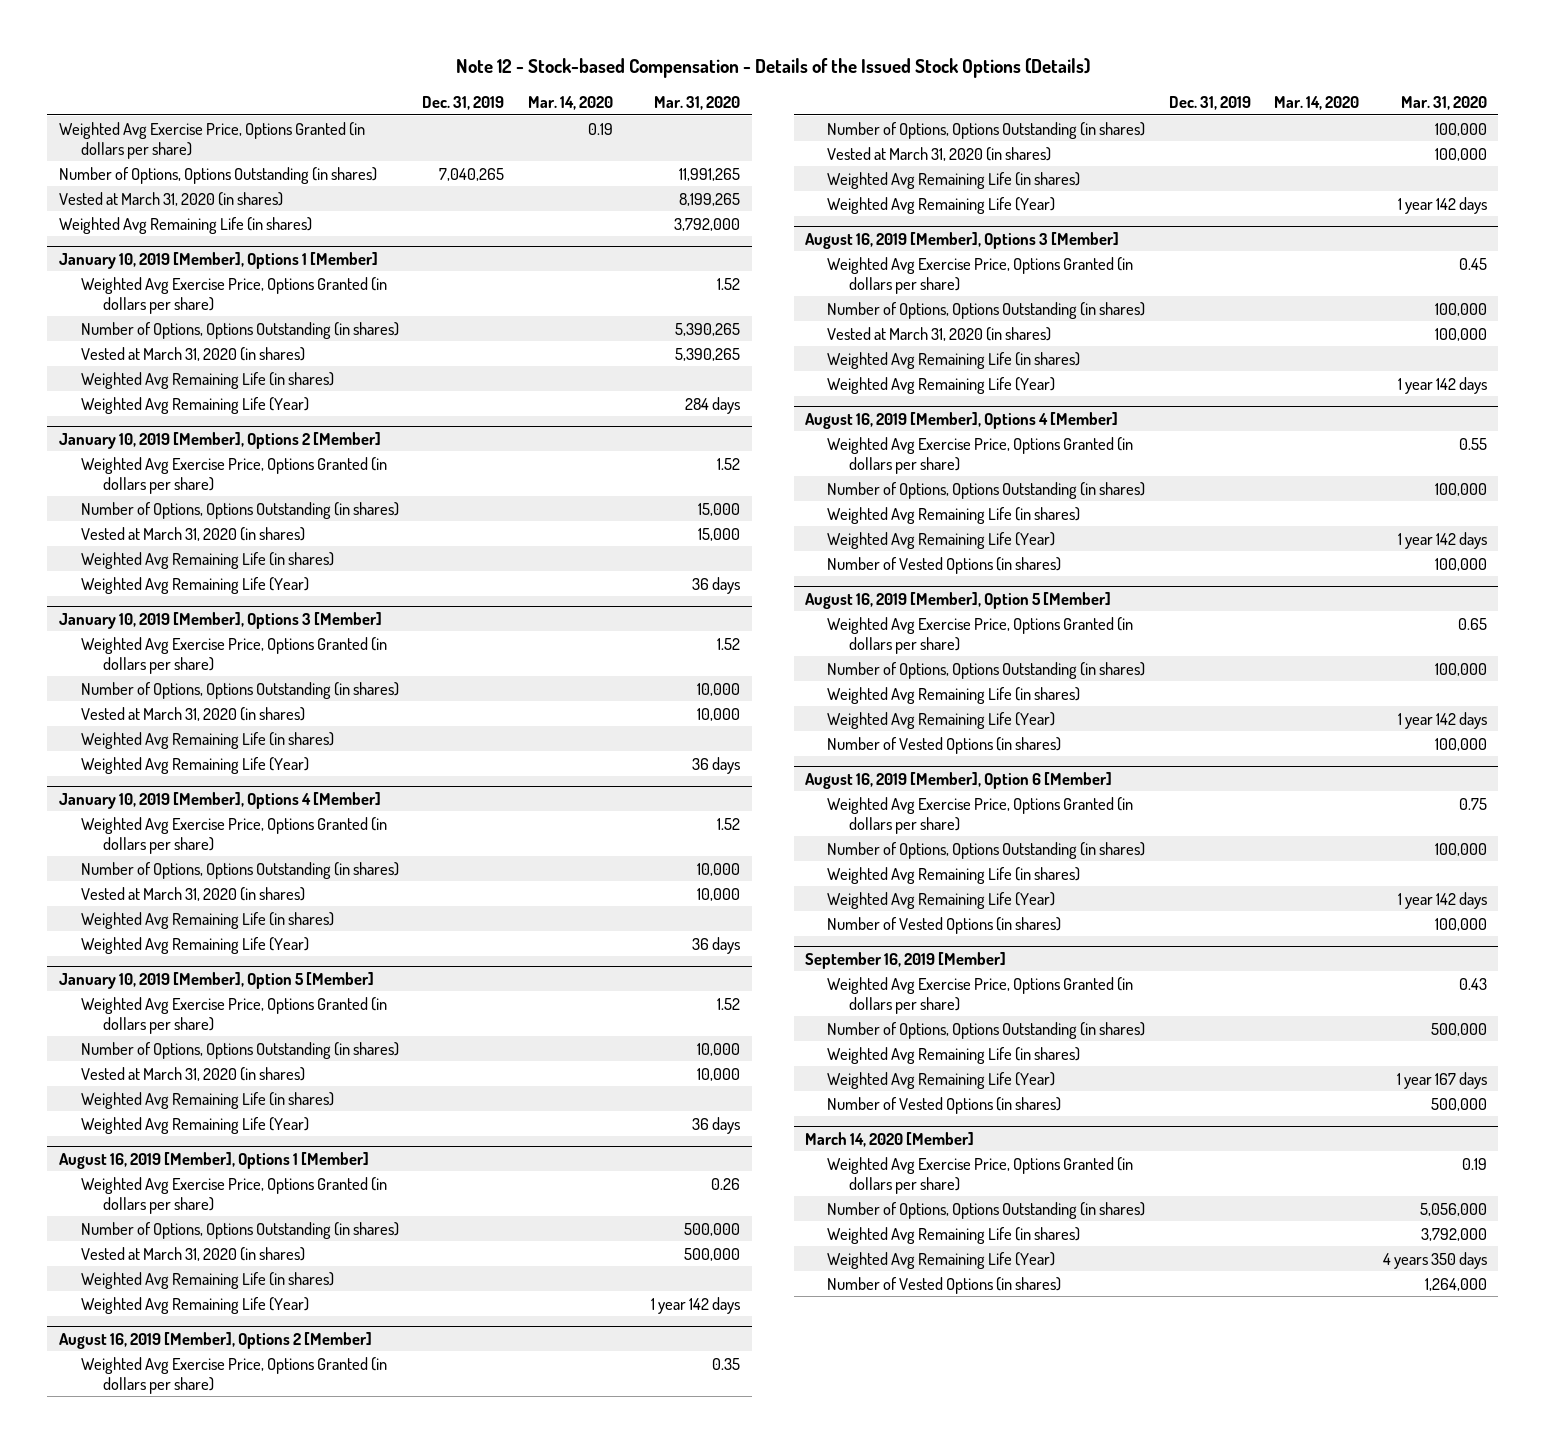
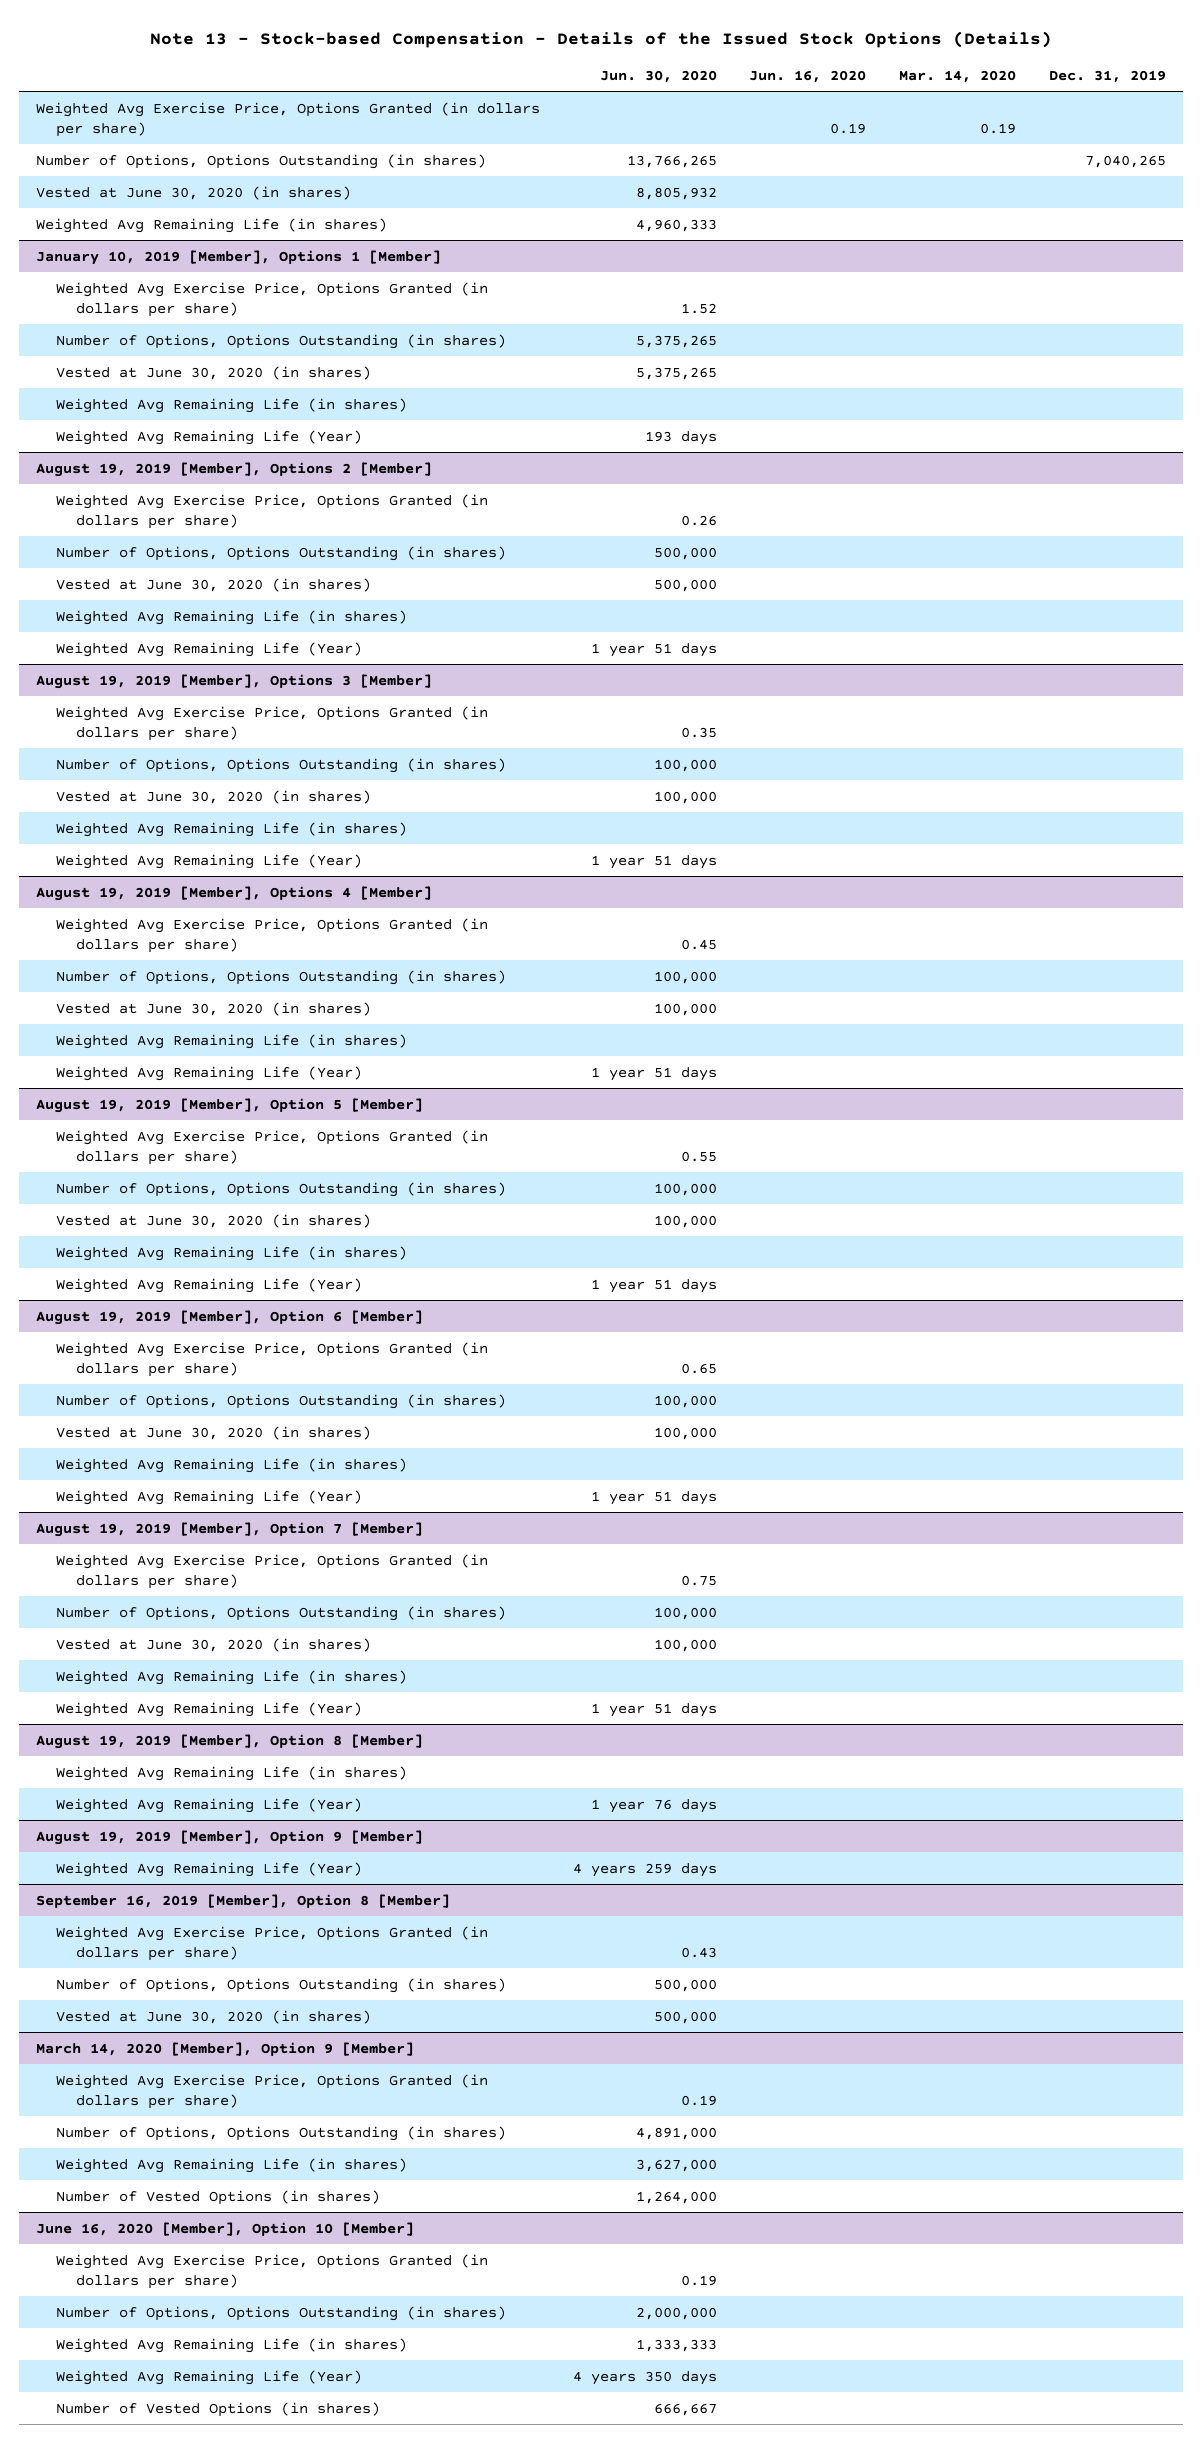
[455,58,1090,79] Note 12 - Stock-based Compensation - Details of the Issued Stock Options (Details) -> [149,30,1052,48] Note 13 - Stock-based Compensation - Details of the Issued Stock Options (Details)
[654,96,741,111] Mar. 31, 2020 -> none
none -> [599,69,717,83] Jun. 30, 2020
none -> [749,69,867,83] Jun. 16, 2020
[59,191,284,206] Vested at March 31, 2020 (in shares) -> [35,185,351,200] Vested at June 30, 2020 (in shares)
[80,346,305,361] Vested at March 31, 2020 (in shares) -> [55,365,371,380] Vested at June 30, 2020 (in shares)
[59,431,382,449] January 10, 2019 [Member], Options 2 [Member] -> none
[80,456,387,494] Weighted Avg Exercise Price, Options Granted (in dollars per share) -> none
[80,501,399,519] Number of Options, Options Outstanding (in shares) -> none
[80,526,305,541] Vested at March 31, 2020 (in shares) -> none
[80,551,334,569] Weighted Avg Remaining Life (in shares) -> none
[80,576,309,594] Weighted Avg Remaining Life (Year) -> none
[59,611,383,629] January 10, 2019 [Member], Options 3 [Member] -> none
[80,636,387,674] Weighted Avg Exercise Price, Options Granted (in dollars per share) -> none
[80,681,399,699] Number of Options, Options Outstanding (in shares) -> none
[80,706,305,721] Vested at March 31, 2020 (in shares) -> none
[80,731,334,749] Weighted Avg Remaining Life (in shares) -> none
[80,756,309,774] Weighted Avg Remaining Life (Year) -> none
[59,791,382,809] January 10, 2019 [Member], Options 4 [Member] -> none
[80,816,387,854] Weighted Avg Exercise Price, Options Granted (in dollars per share) -> none
[80,861,399,879] Number of Options, Options Outstanding (in shares) -> none
[80,886,305,901] Vested at March 31, 2020 (in shares) -> none
[80,911,334,929] Weighted Avg Remaining Life (in shares) -> none
[80,936,309,954] Weighted Avg Remaining Life (Year) -> none
[59,971,375,989] January 10, 2019 [Member], Option 5 [Member] -> none
[80,996,387,1034] Weighted Avg Exercise Price, Options Granted (in dollars per share) -> none
[80,1041,399,1059] Number of Options, Options Outstanding (in shares) -> none
[80,1066,305,1081] Vested at March 31, 2020 (in shares) -> none
[80,1091,334,1109] Weighted Avg Remaining Life (in shares) -> none
[80,1116,309,1134] Weighted Avg Remaining Life (Year) -> none
[59,1151,370,1169] August 16, 2019 [Member], Options 1 [Member] -> none
[80,1176,387,1214] Weighted Avg Exercise Price, Options Granted (in dollars per share) -> none
[80,1221,399,1239] Number of Options, Options Outstanding (in shares) -> none
[80,1246,305,1261] Vested at March 31, 2020 (in shares) -> none
[80,1271,334,1289] Weighted Avg Remaining Life (in shares) -> none
[80,1296,309,1314] Weighted Avg Remaining Life (Year) -> none
[59,1331,373,1349] August 16, 2019 [Member], Options 2 [Member] -> [35,461,432,477] August 19, 2019 [Member], Options 2 [Member]
[827,146,1052,161] Vested at March 31, 2020 (in shares) -> [55,577,371,592] Vested at June 30, 2020 (in shares)
[805,231,1120,249] August 16, 2019 [Member], Options 3 [Member] -> [35,673,432,689] August 19, 2019 [Member], Options 3 [Member]
[827,326,1052,341] Vested at March 31, 2020 (in shares) -> [55,789,371,804] Vested at June 30, 2020 (in shares)
[805,411,1119,429] August 16, 2019 [Member], Options 4 [Member] -> [35,885,432,901] August 19, 2019 [Member], Options 4 [Member]
none -> [55,1001,371,1016] Vested at June 30, 2020 (in shares)
[827,556,1062,574] Number of Vested Options (in shares) -> none
[805,591,1112,609] August 16, 2019 [Member], Option 5 [Member] -> [35,1097,423,1113] August 19, 2019 [Member], Option 5 [Member]
none -> [55,1213,371,1228] Vested at June 30, 2020 (in shares)
[827,736,1062,754] Number of Vested Options (in shares) -> none
[805,771,1113,789] August 16, 2019 [Member], Option 6 [Member] -> [35,1309,423,1325] August 19, 2019 [Member], Option 6 [Member]
none -> [55,1425,371,1440] Vested at June 30, 2020 (in shares)
[827,916,1062,934] Number of Vested Options (in shares) -> none
none -> [35,1521,423,1537] August 19, 2019 [Member], Option 7 [Member]
none -> [55,1553,488,1589] Weighted Avg Exercise Price, Options Granted (in dollars per share)
none -> [55,1605,506,1621] Number of Options, Options Outstanding (in shares)
none -> [55,1637,371,1652] Vested at June 30, 2020 (in shares)
none -> [55,1669,407,1685] Weighted Avg Remaining Life (in shares)
none -> [55,1701,362,1717] Weighted Avg Remaining Life (Year)
none -> [35,1733,423,1749] August 19, 2019 [Member], Option 8 [Member]
none -> [55,1765,407,1781] Weighted Avg Remaining Life (in shares)
none -> [55,1797,362,1813] Weighted Avg Remaining Life (Year)
none -> [35,1829,423,1845] August 19, 2019 [Member], Option 9 [Member]
none -> [55,1861,362,1877] Weighted Avg Remaining Life (Year)
[805,951,1007,969] September 16, 2019 [Member] -> [35,1893,450,1908] September 16, 2019 [Member], Option 8 [Member]
[827,1046,1081,1064] Weighted Avg Remaining Life (in shares) -> none
[827,1071,1056,1089] Weighted Avg Remaining Life (Year) -> none
[827,1096,1062,1114] Number of Vested Options (in shares) -> none
none -> [55,2009,371,2024] Vested at June 30, 2020 (in shares)
[805,1131,975,1147] March 14, 2020 [Member] -> [35,2041,414,2056] March 14, 2020 [Member], Option 9 [Member]
[827,1251,1056,1269] Weighted Avg Remaining Life (Year) -> none
none -> [35,2221,414,2236] June 16, 2020 [Member], Option 10 [Member]
none -> [55,2253,488,2289] Weighted Avg Exercise Price, Options Granted (in dollars per share)
none -> [55,2305,506,2321] Number of Options, Options Outstanding (in shares)
none -> [55,2337,407,2353] Weighted Avg Remaining Life (in shares)
none -> [55,2369,362,2385] Weighted Avg Remaining Life (Year)
none -> [55,2401,380,2417] Number of Vested Options (in shares)

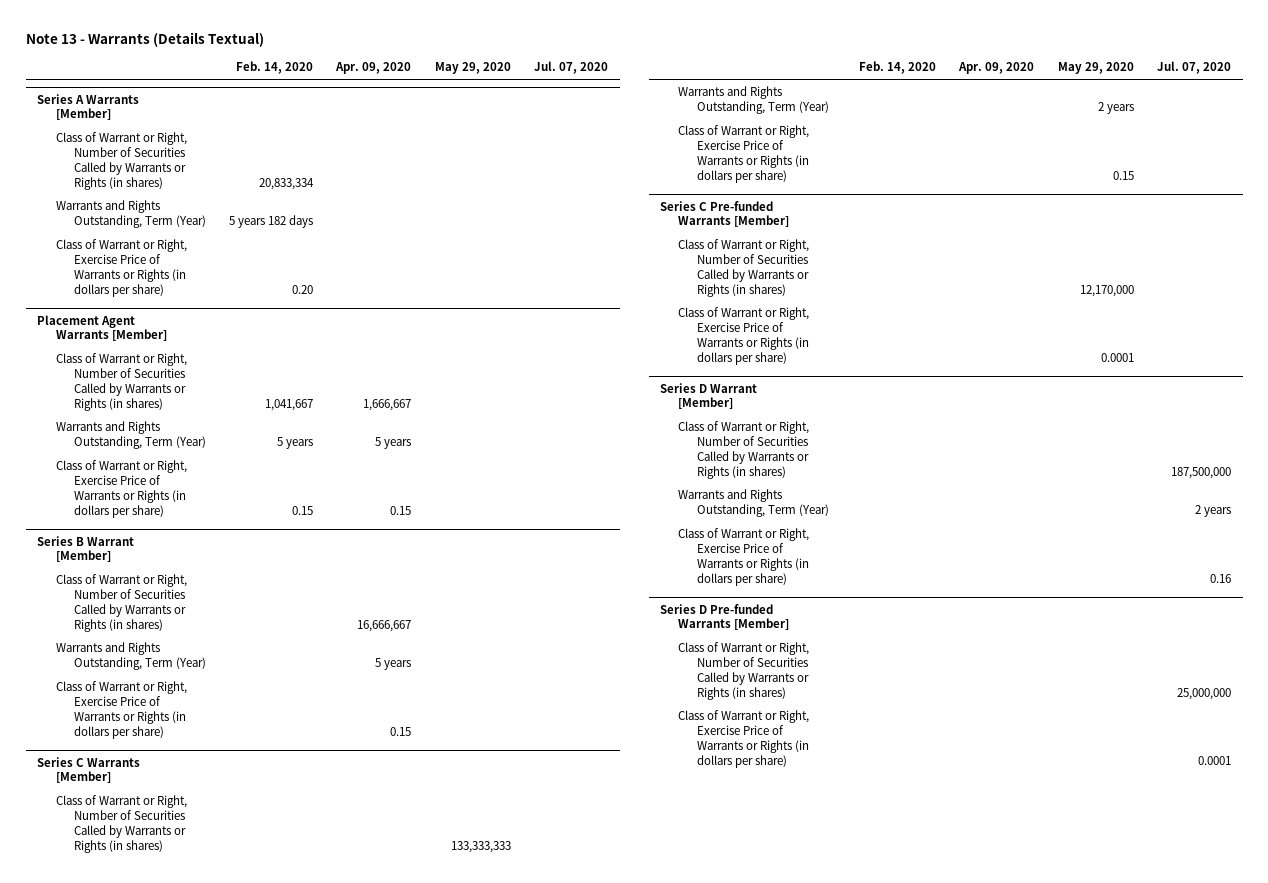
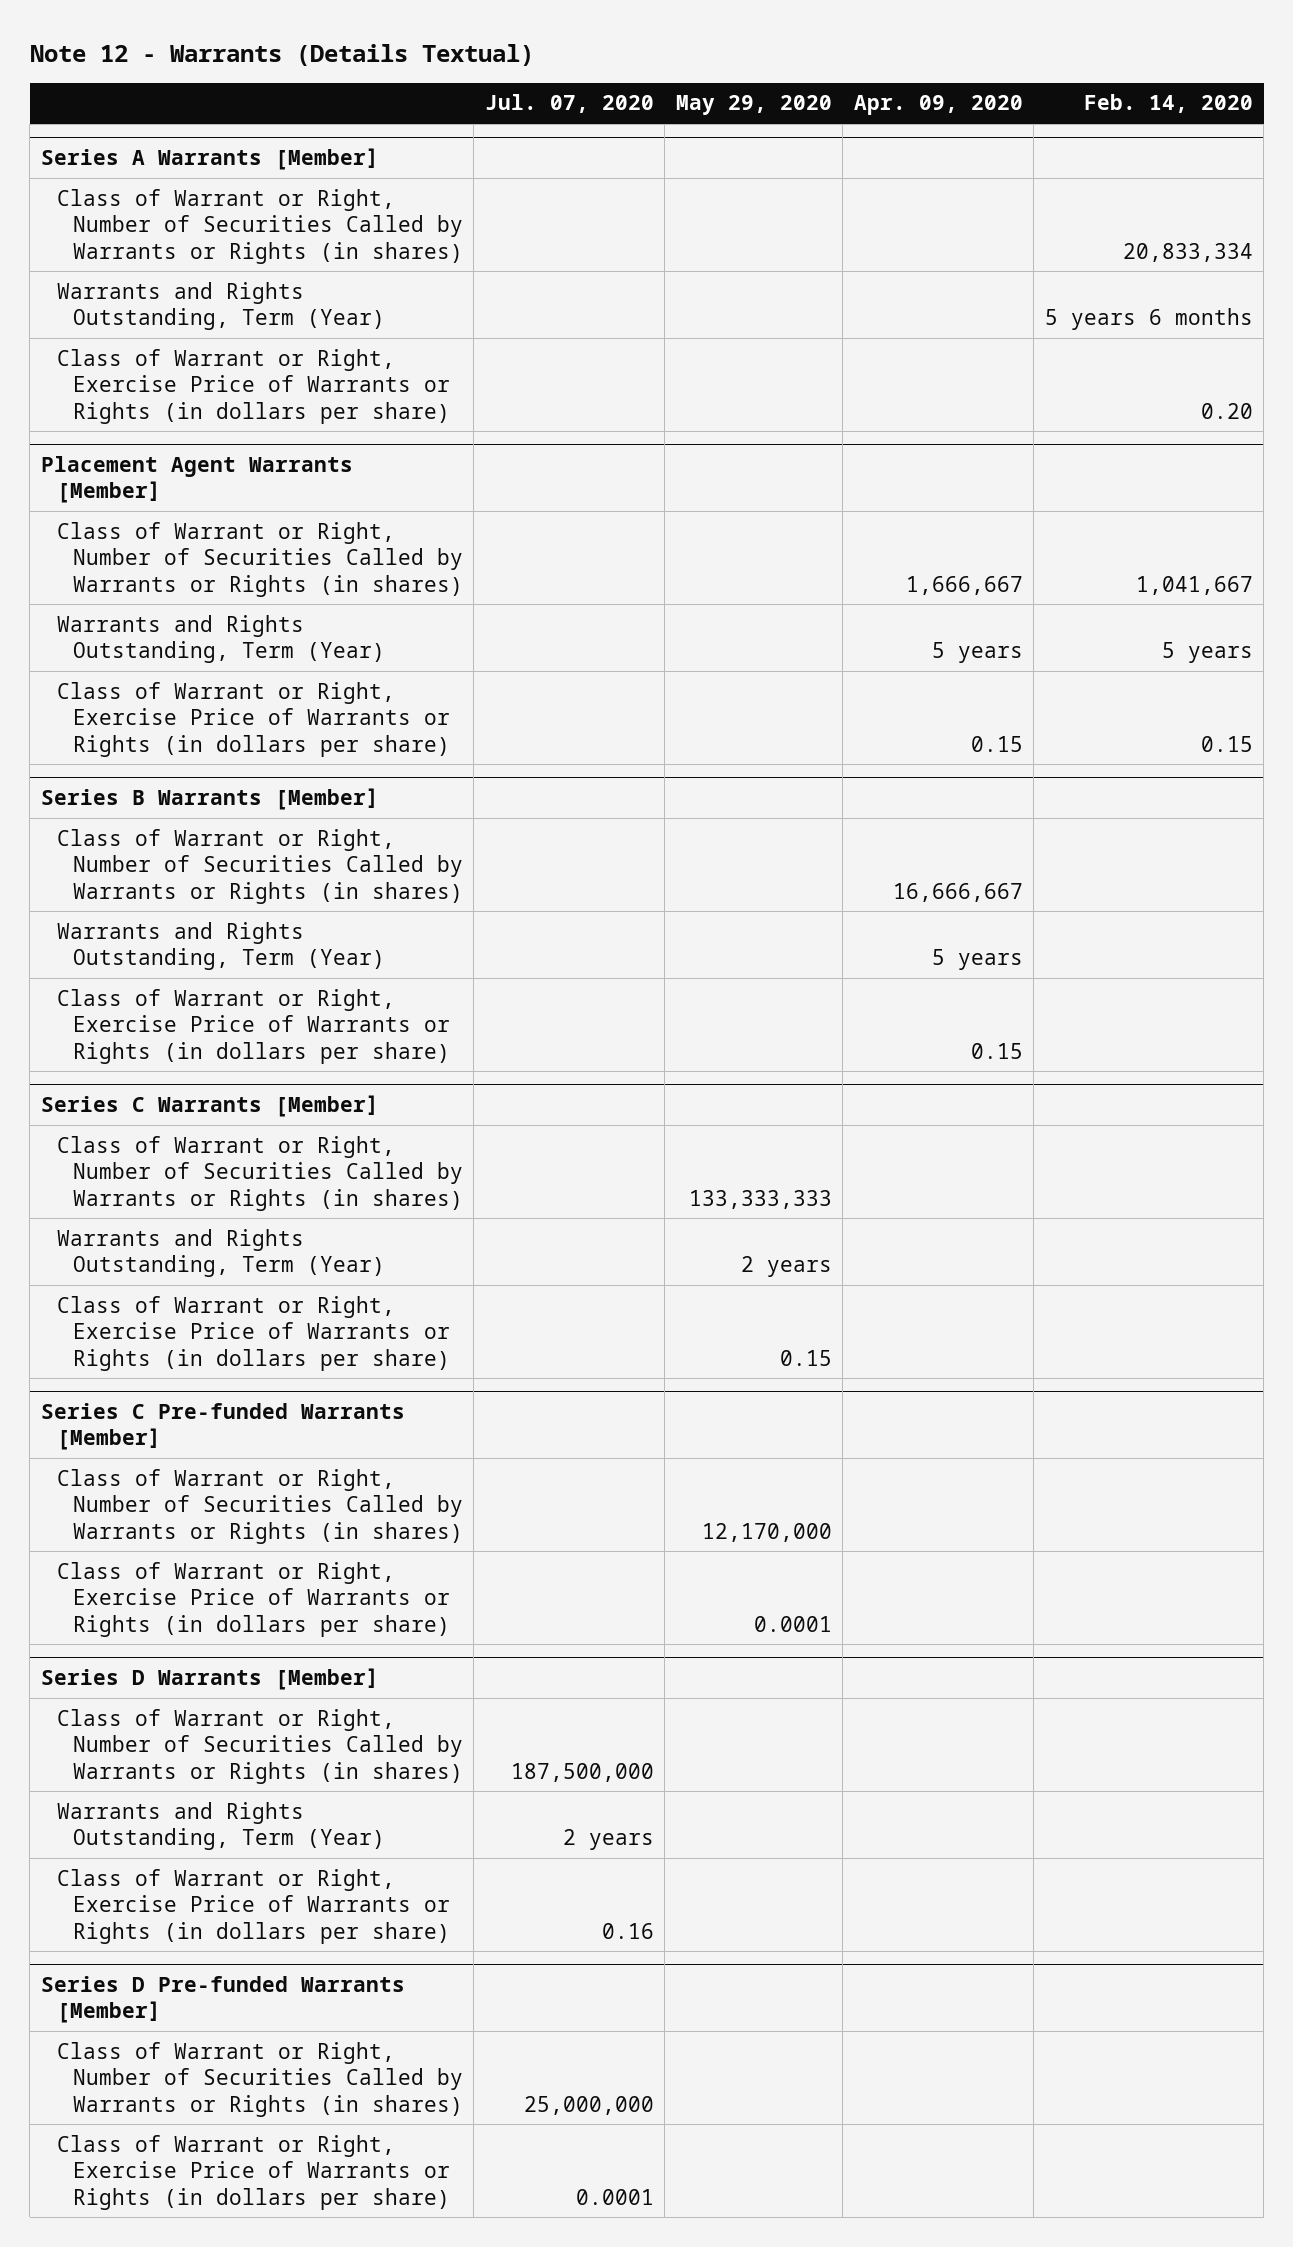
[25,31,264,47] Note 13 - Warrants (Details Textual) -> [29,43,534,66] Note 12 - Warrants (Details Textual)
[228,214,313,228] 5 years 182 days -> [1044,308,1253,331] 5 years 6 months
[37,535,135,563] Series B Warrant [Member] -> [40,787,379,810] Series B Warrants [Member]
[660,382,758,410] Series D Warrant [Member] -> [40,1667,379,1690] Series D Warrants [Member]

